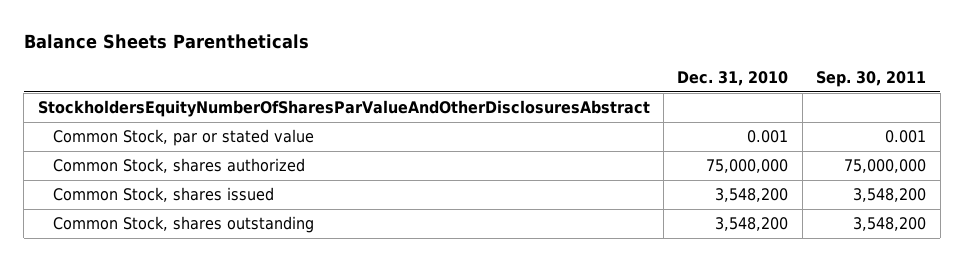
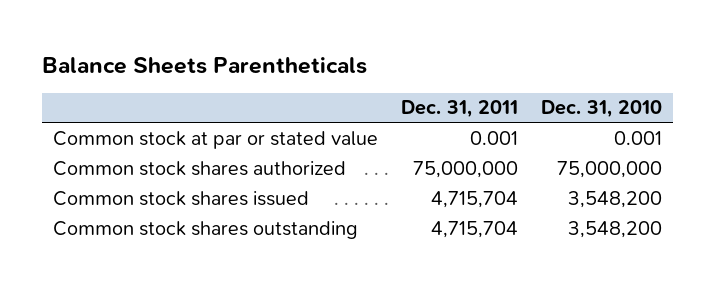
[816,71,927,88] Sep. 30, 2011 -> none
none -> [400,100,518,119] Dec. 31, 2011
[37,99,650,117] StockholdersEquityNumberOfSharesParValueAndOtherDisclosuresAbstract -> none
[53,128,315,146] Common Stock, par or stated value -> [53,130,379,149] Common stock at par or stated value
[53,157,306,173] Common Stock, shares authorized -> [53,160,347,176] Common stock shares authorized
[53,186,275,202] Common Stock, shares issued -> [53,190,310,206] Common stock shares issued
[53,215,315,233] Common Stock, shares outstanding -> [53,220,359,239] Common stock shares outstanding

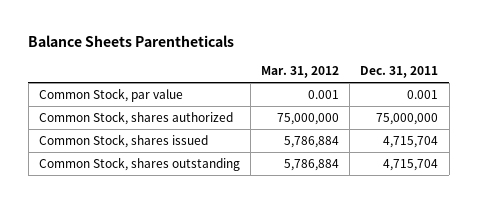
[540,100,662,119] Dec. 31, 2010 -> none
none -> [261,66,340,79] Mar. 31, 2012
[53,130,379,149] Common stock at par or stated value -> [38,87,183,102] Common Stock, par value
[53,160,347,176] Common stock shares authorized -> [38,110,233,125] Common Stock, shares authorized
[53,190,310,206] Common stock shares issued -> [38,133,208,148] Common Stock, shares issued
[53,220,359,239] Common stock shares outstanding -> [38,156,240,171] Common Stock, shares outstanding

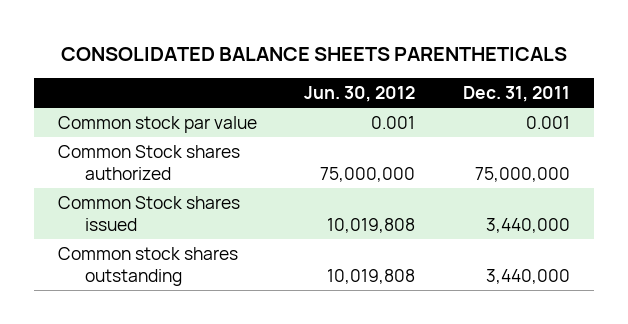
[28,35,235,48] Balance Sheets Parentheticals -> [60,46,567,61] CONSOLIDATED BALANCE SHEETS PARENTHETICALS
[261,66,340,79] Mar. 31, 2012 -> none
none -> [304,85,416,102] Jun. 30, 2012
[38,87,183,102] Common Stock, par value -> [57,115,257,133] Common stock par value
[38,110,233,125] Common Stock, shares authorized -> [57,144,240,180] Common Stock shares authorized
[38,133,208,148] Common Stock, shares issued -> [57,195,240,231] Common Stock shares issued
[383,135,439,148] 4,715,704 -> [485,217,570,233] 3,440,000
[38,156,240,171] Common Stock, shares outstanding -> [57,246,238,286] Common stock shares outstanding
[383,158,439,171] 4,715,704 -> [485,268,570,284] 3,440,000

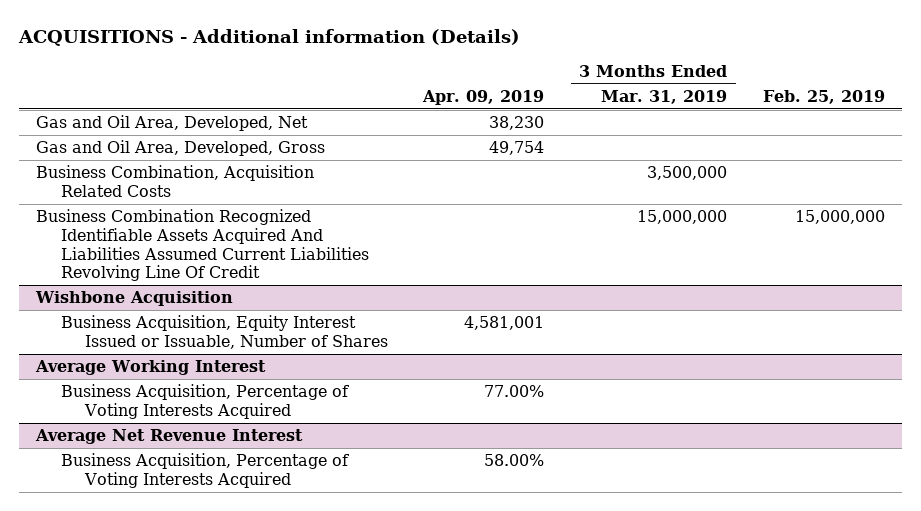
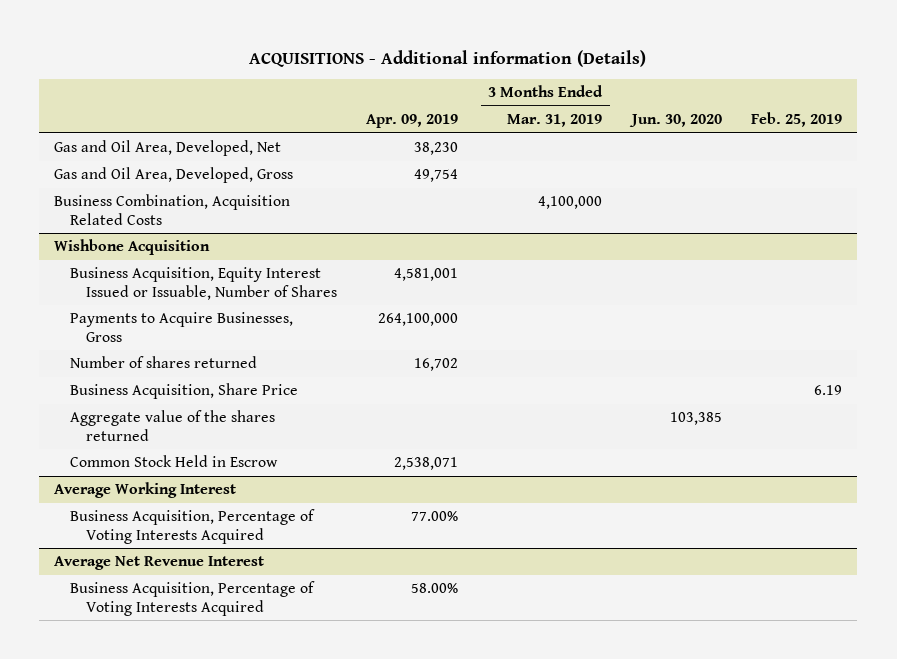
none -> [628,114,722,128] Jun. 30, 2020
[36,209,369,282] Business Combination Recognized Identifiable Assets Acquired And Liabilities Assumed Current Liabilities Revolving Line Of Credit -> none
[647,166,728,181] 3,500,000 -> [538,196,603,210] 4,100,000
none -> [70,312,294,342] Payments to Acquire Businesses, Gross
none -> [70,356,258,369] Number of shares returned
none -> [70,383,299,400] Business Acquisition, Share Price
none -> [70,410,276,441] Aggregate value of the shares returned
none -> [70,455,279,468] Common Stock Held in Escrow

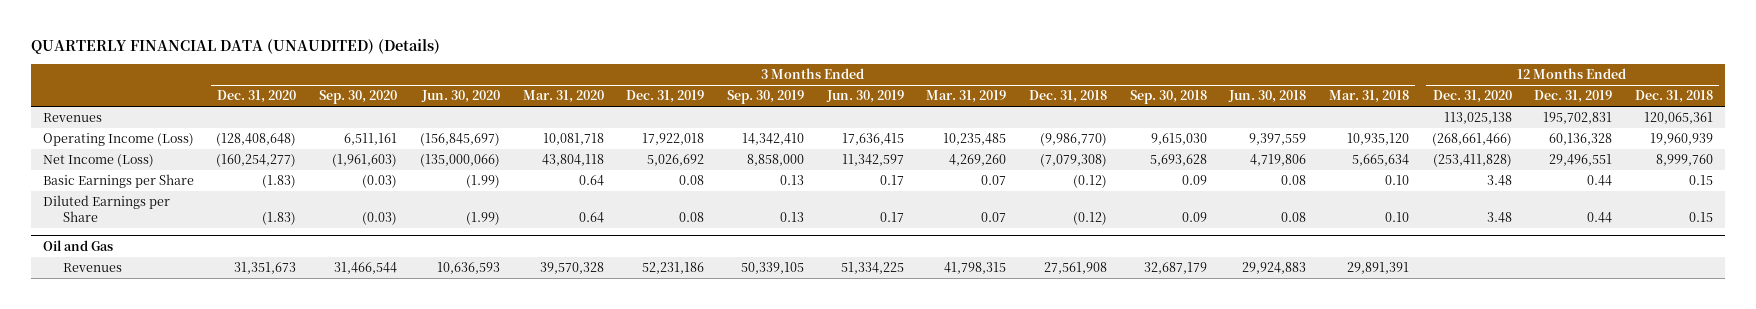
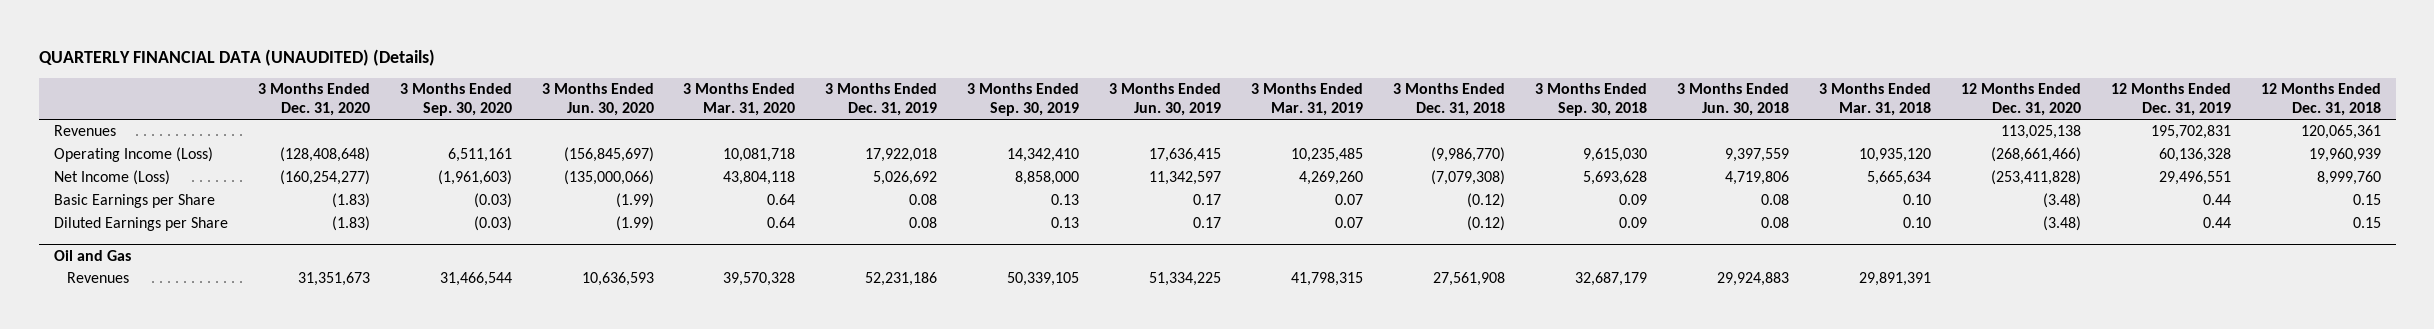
[1486,175,1512,187] 3.48 -> [2042,193,2081,209] (3.48)
[1486,211,1512,223] 3.48 -> [2042,216,2081,232] (3.48)

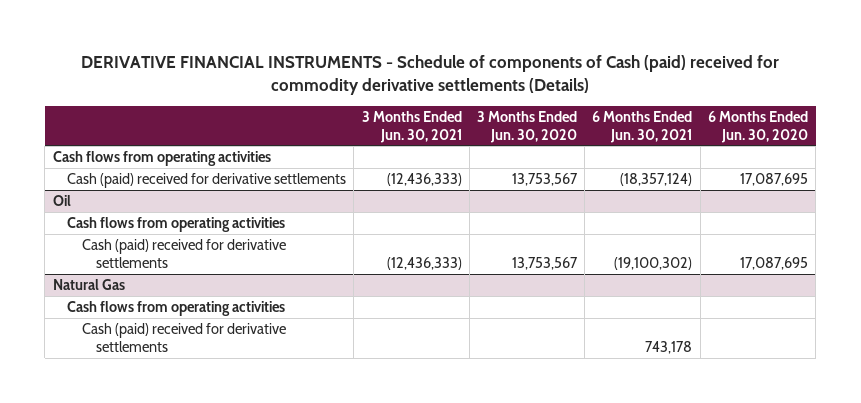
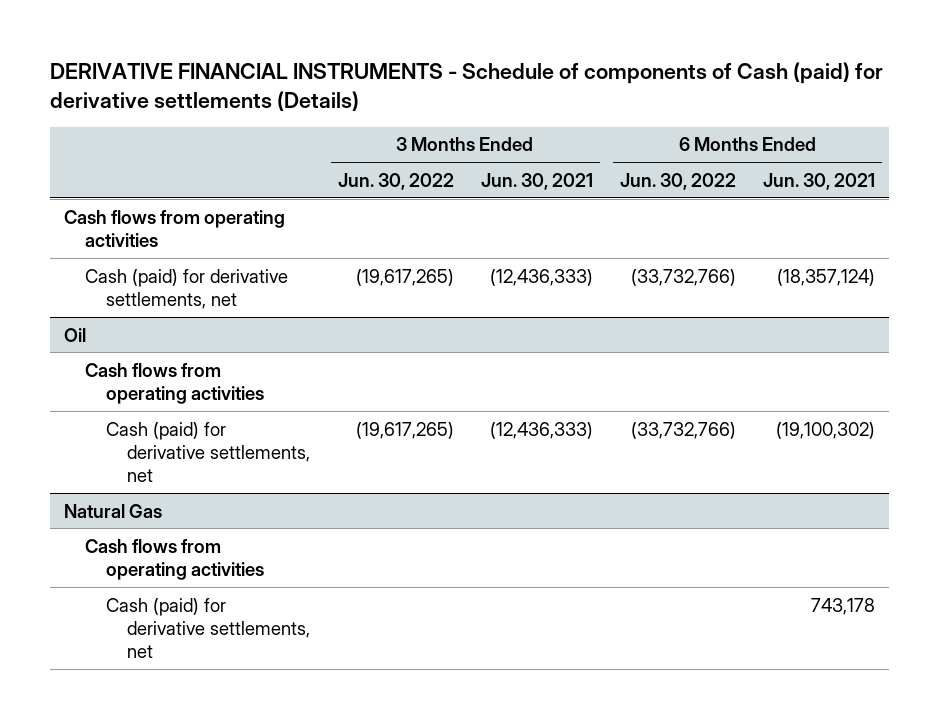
[81,54,780,95] DERIVATIVE FINANCIAL INSTRUMENTS - Schedule of components of Cash (paid) received for commodity derivative settlements (Details) -> [49,61,883,112] DERIVATIVE FINANCIAL INSTRUMENTS - Schedule of components of Cash (paid) for derivative settlements (Details)
[477,110,578,143] 3 Months Ended Jun. 30, 2020 -> none
[707,110,808,143] 6 Months Ended Jun. 30, 2020 -> none
none -> [337,172,454,190] Jun. 30, 2022
none -> [619,172,736,190] Jun. 30, 2022
[67,173,347,189] Cash (paid) received for derivative settlements -> [84,268,288,310] Cash (paid) for derivative settlements, net
[81,239,286,269] Cash (paid) received for derivative settlements -> [106,421,311,483] Cash (paid) for derivative settlements, net
[81,323,286,353] Cash (paid) received for derivative settlements -> [106,597,311,659] Cash (paid) for derivative settlements, net

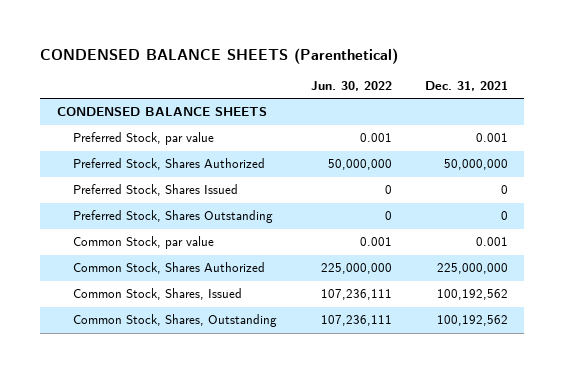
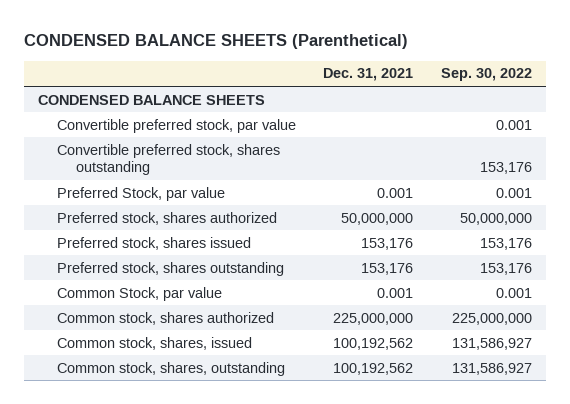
[310,80,392,91] Jun. 30, 2022 -> none
none -> [441,68,533,82] Sep. 30, 2022
none -> [56,118,296,133] Convertible preferred stock, par value
none -> [56,143,280,176] Convertible preferred stock, shares outstanding
[73,158,266,171] Preferred Stock, Shares Authorized -> [56,211,277,225] Preferred stock, shares authorized
[73,184,239,197] Preferred Stock, Shares Issued -> [56,236,251,250] Preferred stock, shares issued
[500,185,508,195] 0 -> [361,237,414,250] 153,176
[73,210,274,224] Preferred Stock, Shares Outstanding -> [56,261,284,276] Preferred stock, shares outstanding
[500,211,508,221] 0 -> [361,262,414,275] 153,176
[73,262,266,275] Common Stock, Shares Authorized -> [56,311,274,325] Common stock, shares authorized
[73,288,243,301] Common Stock, Shares, Issued -> [56,336,252,350] Common stock, shares, issued
[73,314,278,328] Common Stock, Shares, Outstanding -> [56,361,285,376] Common stock, shares, outstanding

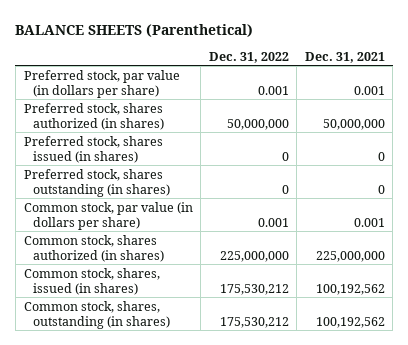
[24,34,409,50] CONDENSED BALANCE SHEETS (Parenthetical) -> [15,23,254,37] BALANCE SHEETS (Parenthetical)
[441,68,533,82] Sep. 30, 2022 -> none
none -> [208,51,289,63] Dec. 31, 2022
[37,94,265,105] CONDENSED BALANCE SHEETS -> none
[56,118,296,133] Convertible preferred stock, par value -> none
[56,143,280,176] Convertible preferred stock, shares outstanding -> none
[56,186,225,201] Preferred Stock, par value -> [23,69,180,98] Preferred stock, par value (in dollars per share)
[56,211,277,225] Preferred stock, shares authorized -> [23,102,164,130] Preferred stock, shares authorized (in shares)
[56,236,251,250] Preferred stock, shares issued -> [23,135,163,163] Preferred stock, shares issued (in shares)
[361,237,414,250] 153,176 -> [377,151,385,161] 0
[56,261,284,276] Preferred stock, shares outstanding -> [23,168,170,197] Preferred stock, shares outstanding (in shares)
[361,262,414,275] 153,176 -> [377,184,385,194] 0
[56,286,222,301] Common Stock, par value -> [23,201,193,230] Common stock, par value (in dollars per share)
[56,311,274,325] Common stock, shares authorized -> [23,234,164,262] Common stock, shares authorized (in shares)
[56,336,252,350] Common stock, shares, issued -> [23,267,160,295] Common stock, shares, issued (in shares)
[56,361,285,376] Common stock, shares, outstanding -> [23,300,170,329] Common stock, shares, outstanding (in shares)

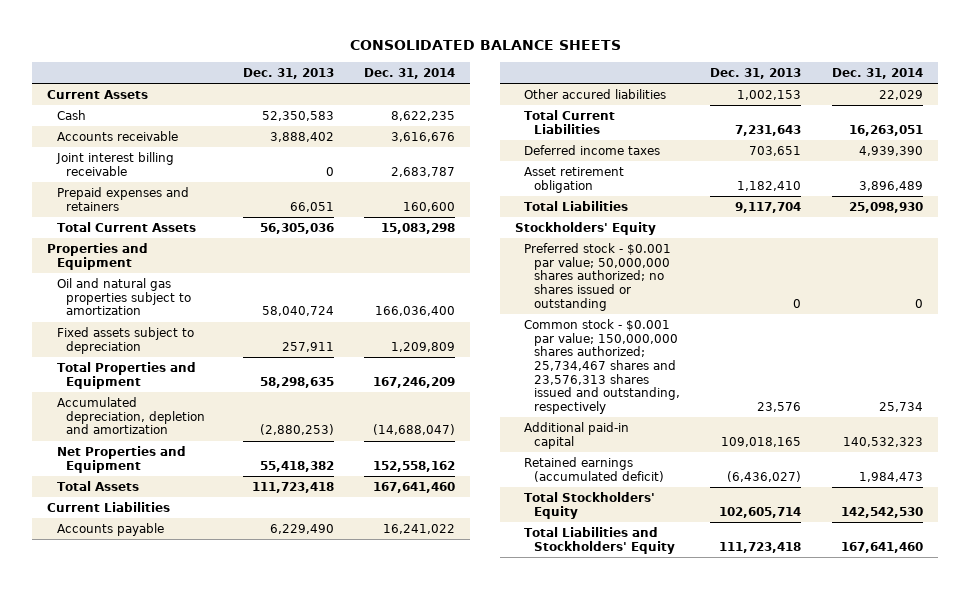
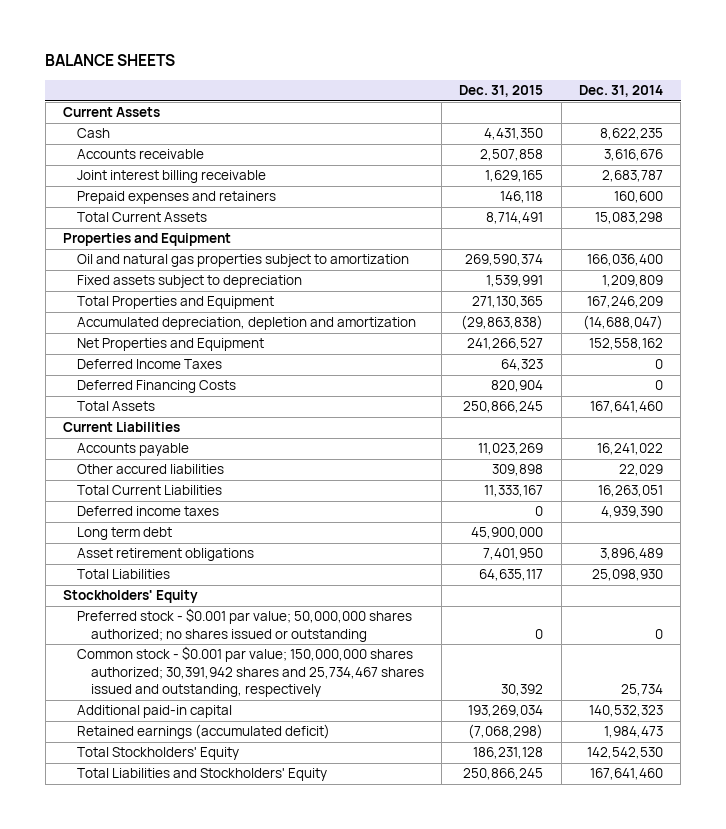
[349,40,621,51] CONSOLIDATED BALANCE SHEETS -> [45,54,176,67] BALANCE SHEETS
[242,67,334,79] Dec. 31, 2013 -> none
none -> [459,85,544,98] Dec. 31, 2015
none -> [76,359,222,370] Deferred Income Taxes
none -> [76,380,236,394] Deferred Financing Costs
none -> [76,527,172,541] Long term debt
[524,167,625,193] Asset retirement obligation -> [76,548,254,562] Asset retirement obligations
[524,319,680,415] Common stock - $0.001 par value; 150,000,000 shares authorized; 25,734,467 shares and 23,576,313 shares issued and outstanding, respectively -> [76,646,424,698] Common stock - $0.001 par value; 150,000,000 shares authorized; 30,391,942 shares and 25,734,467 shares issued and outstanding, respectively

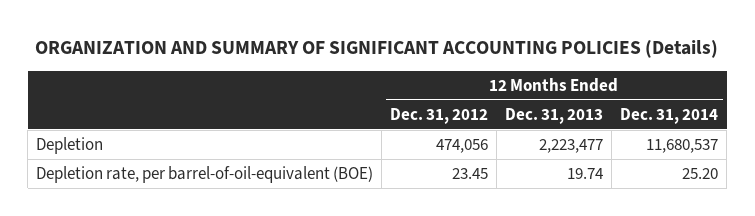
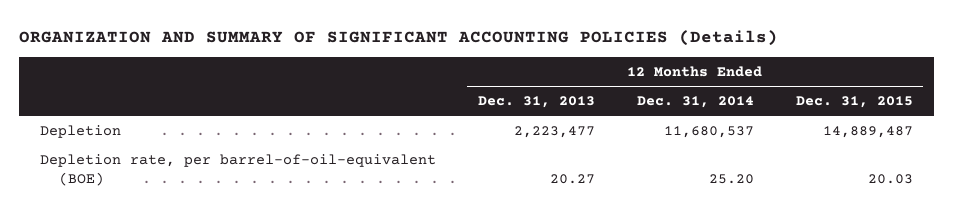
[390,107,489,124] Dec. 31, 2012 -> none
none -> [795,96,913,109] Dec. 31, 2015
[567,168,604,180] 19.74 -> [549,174,595,185] 20.27

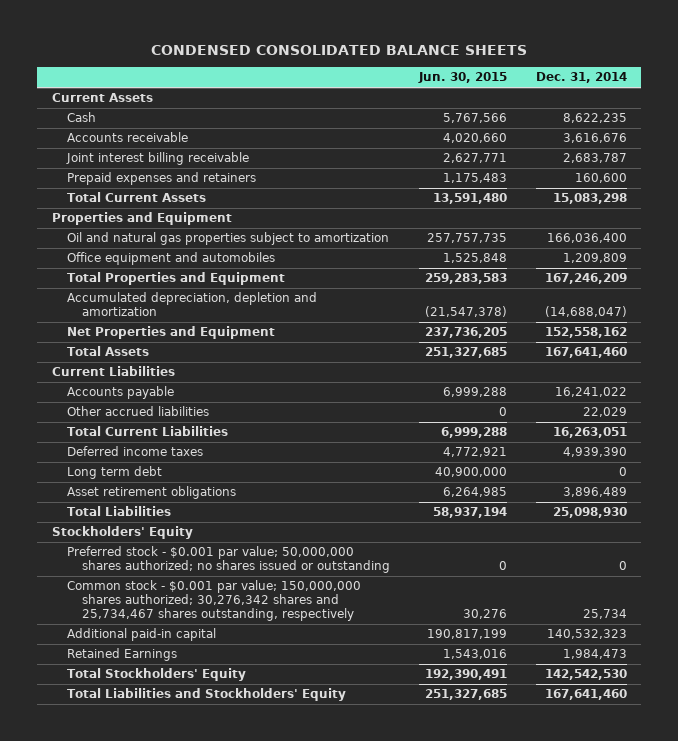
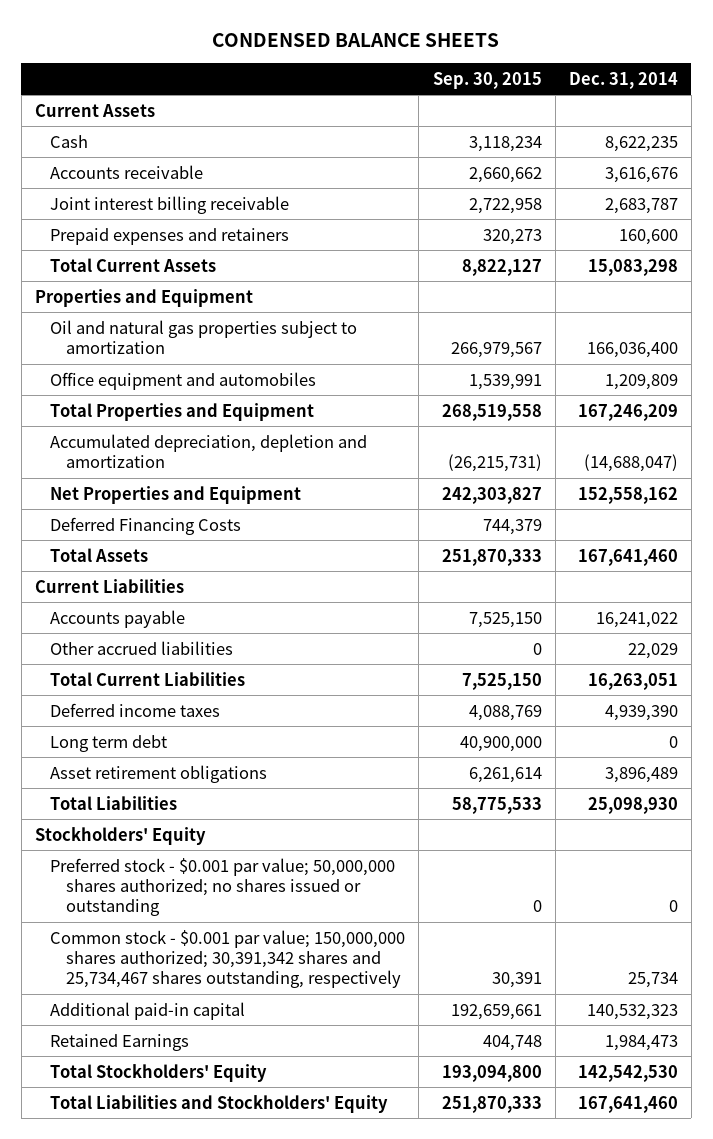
[151,45,528,56] CONDENSED CONSOLIDATED BALANCE SHEETS -> [212,32,500,47] CONDENSED BALANCE SHEETS
[417,72,507,84] Jun. 30, 2015 -> none
none -> [432,71,542,89] Sep. 30, 2015
none -> [50,516,242,535] Deferred Financing Costs
[66,580,361,621] Common stock - $0.001 par value; 150,000,000 shares authorized; 30,276,342 shares and 25,734,467 shares outstanding, respectively -> [50,929,406,989] Common stock - $0.001 par value; 150,000,000 shares authorized; 30,391,342 shares and 25,734,467 shares outstanding, respectively

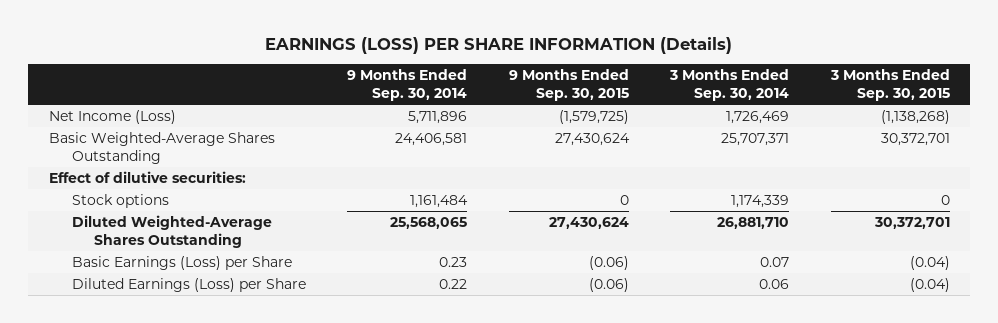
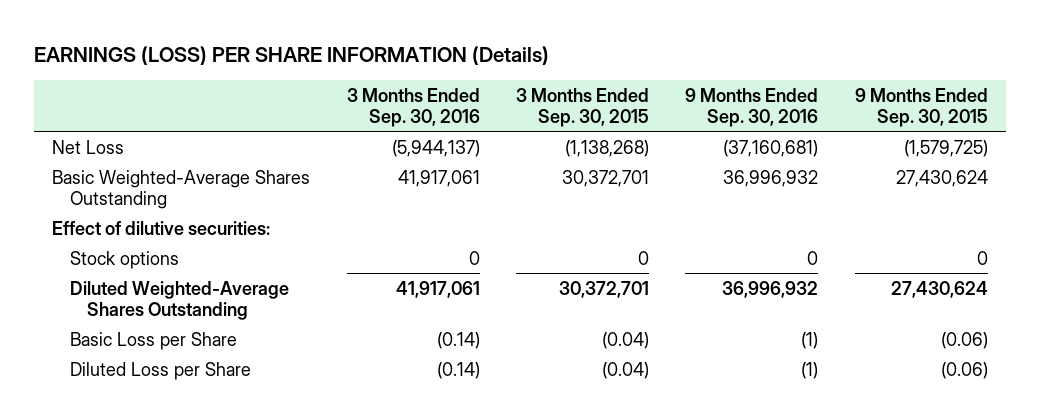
[347,69,468,102] 9 Months Ended Sep. 30, 2014 -> none
[669,69,790,102] 3 Months Ended Sep. 30, 2014 -> none
none -> [346,87,480,127] 3 Months Ended Sep. 30, 2016
none -> [685,87,819,127] 9 Months Ended Sep. 30, 2016
[48,110,176,125] Net Income (Loss) -> [52,139,125,154] Net Loss
[71,256,292,271] Basic Earnings (Loss) per Share -> [69,331,237,350] Basic Loss per Share
[71,278,306,293] Diluted Earnings (Loss) per Share -> [69,361,251,380] Diluted Loss per Share

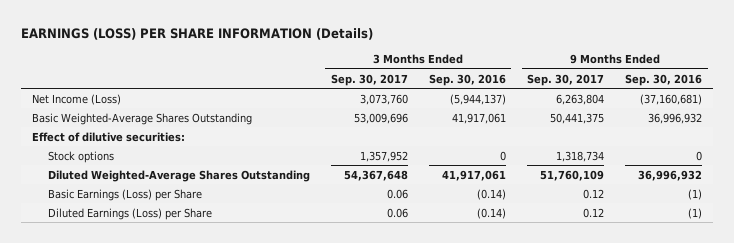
[515,87,649,127] 3 Months Ended Sep. 30, 2015 -> none
[854,87,988,127] 9 Months Ended Sep. 30, 2015 -> none
none -> [330,73,408,86] Sep. 30, 2017
none -> [527,73,605,86] Sep. 30, 2017
[52,139,125,154] Net Loss -> [31,93,121,105] Net Income (Loss)
[69,331,237,350] Basic Loss per Share -> [47,188,202,201] Basic Earnings (Loss) per Share
[69,361,251,380] Diluted Loss per Share -> [47,207,212,220] Diluted Earnings (Loss) per Share

